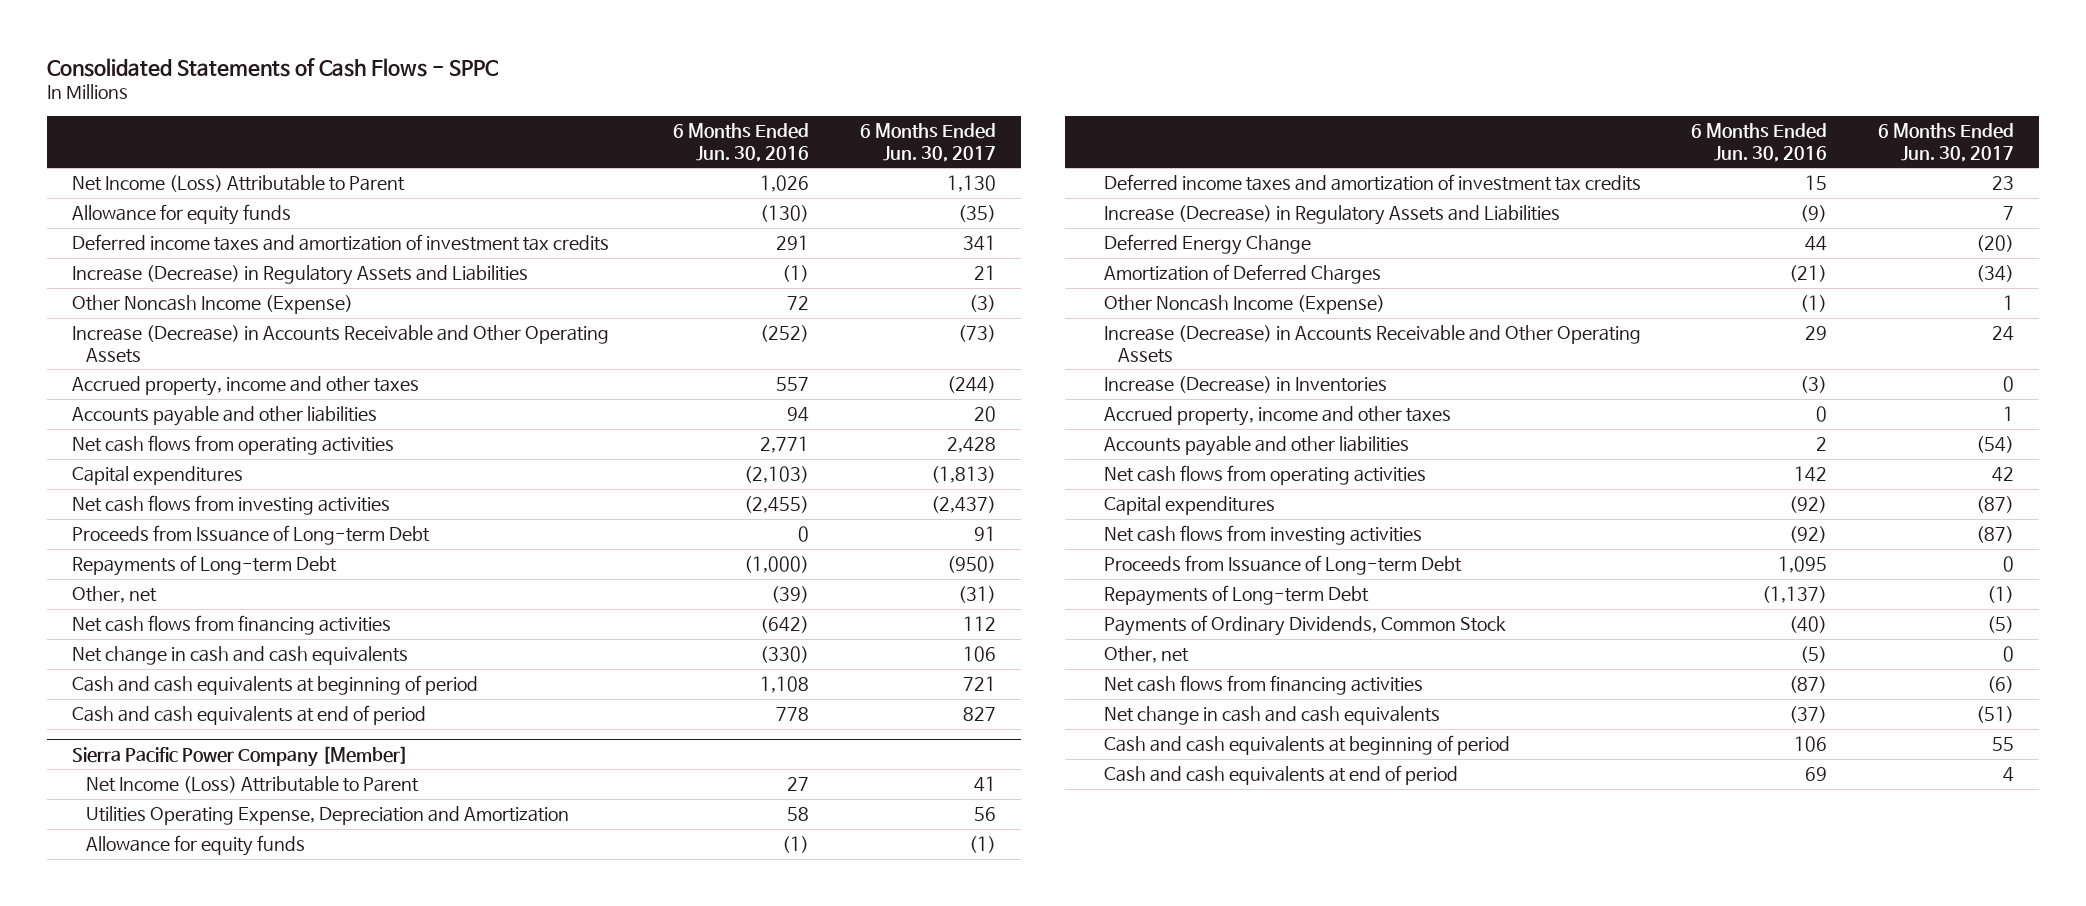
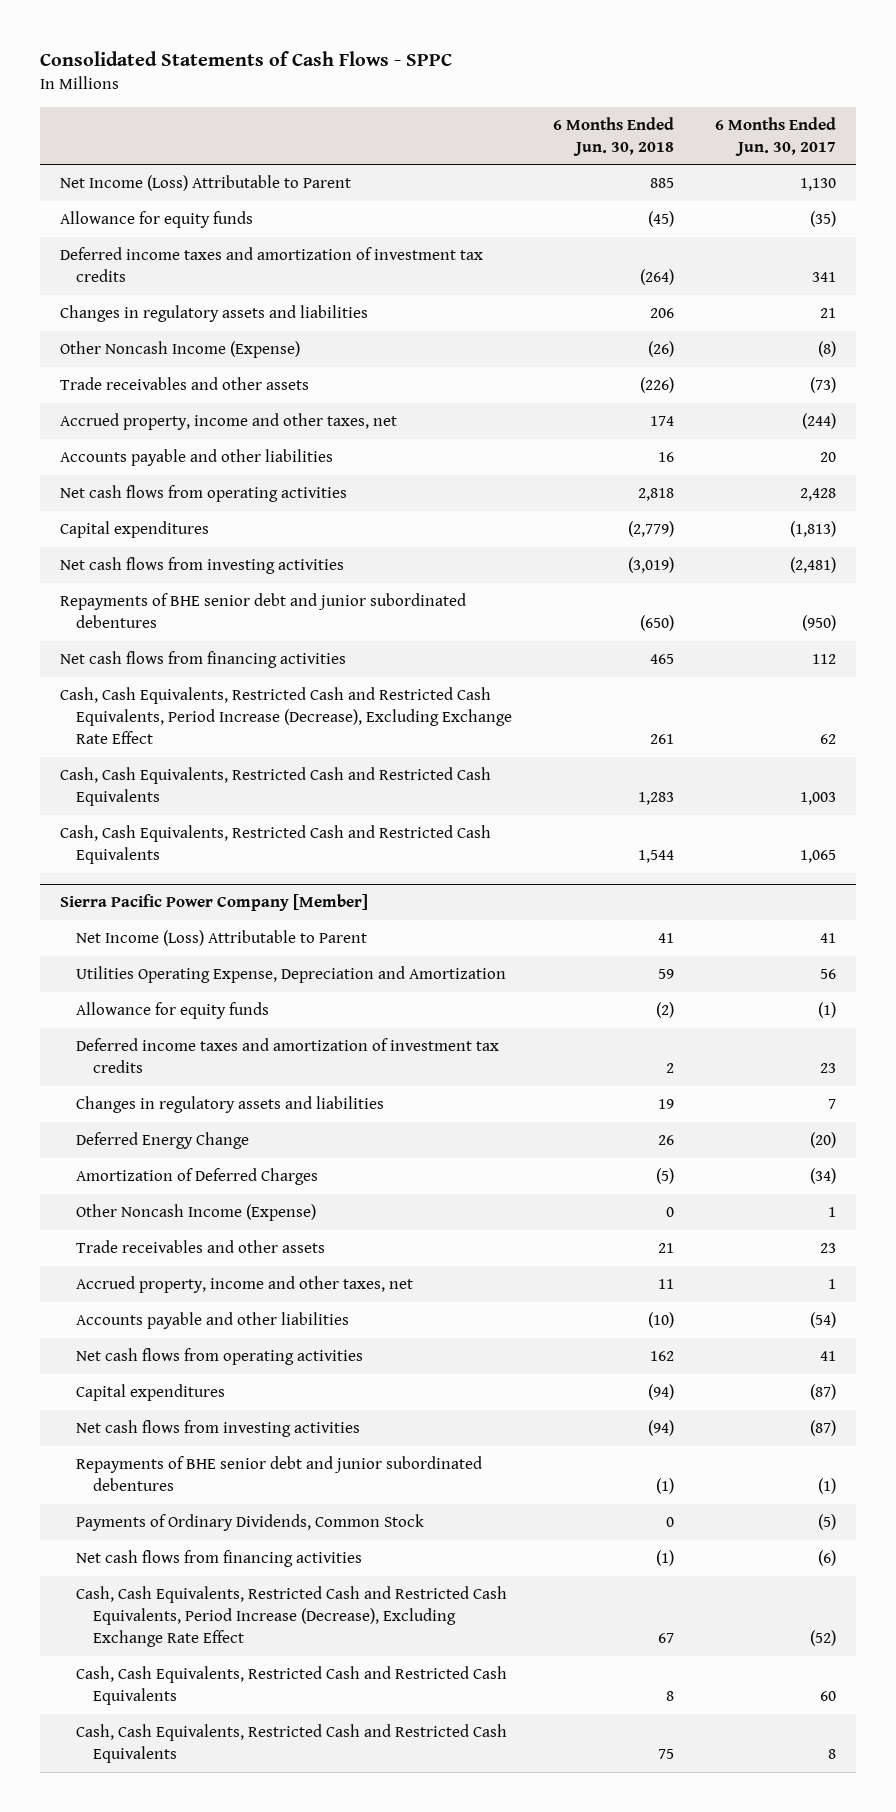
[673,123,810,162] 6 Months Ended Jun. 30, 2016 -> none
none -> [552,116,674,156] 6 Months Ended Jun. 30, 2018
[72,265,529,286] Increase (Decrease) in Regulatory Assets and Liabilities -> [60,305,369,323] Changes in regulatory assets and liabilities
[968,295,996,313] (3) -> [817,341,836,358] (8)
[72,325,610,363] Increase (Decrease) in Accounts Receivable and Other Operating Assets -> [60,377,310,391] Trade receivables and other assets
[72,376,420,397] Accrued property, income and other taxes -> [60,413,398,431] Accrued property, income and other taxes, net
[72,525,431,546] Proceeds from Issuance of Long-term Debt -> none
[72,586,158,604] Other, net -> none
[930,496,996,514] (2,437) -> [789,557,836,574] (2,481)
[72,555,338,577] Repayments of Long-term Debt -> [60,593,467,629] Repayments of BHE senior debt and junior subordinated debentures
[72,646,409,666] Net change in cash and cash equivalents -> none
[72,675,479,696] Cash and cash equivalents at beginning of period -> none
[72,705,427,726] Cash and cash equivalents at end of period -> none
none -> [60,687,513,745] Cash, Cash Equivalents, Restricted Cash and Restricted Cash Equivalents, Period Increase (Decrease), Excluding Exchange Rate Effect
none -> [60,767,492,807] Cash, Cash Equivalents, Restricted Cash and Restricted Cash Equivalents
none -> [60,825,492,865] Cash, Cash Equivalents, Restricted Cash and Restricted Cash Equivalents
[1103,205,1560,226] Increase (Decrease) in Regulatory Assets and Liabilities -> [76,1096,385,1114] Changes in regulatory assets and liabilities
[1103,376,1387,394] Increase (Decrease) in Inventories -> none
[1103,325,1641,363] Increase (Decrease) in Accounts Receivable and Other Operating Assets -> [76,1240,326,1254] Trade receivables and other assets
[1991,326,2014,342] 24 -> [819,1243,836,1254] 23
[1103,406,1451,427] Accrued property, income and other taxes -> [76,1276,414,1294] Accrued property, income and other taxes, net
[1991,467,2014,483] 42 -> [819,1351,836,1362] 41
[1103,555,1462,576] Proceeds from Issuance of Long-term Debt -> none
[1103,585,1369,607] Repayments of Long-term Debt -> [76,1456,483,1492] Repayments of BHE senior debt and junior subordinated debentures
[1103,646,1189,664] Other, net -> none
[1103,706,1440,726] Net change in cash and cash equivalents -> none
[1103,735,1510,756] Cash and cash equivalents at beginning of period -> none
[1103,765,1458,786] Cash and cash equivalents at end of period -> none
none -> [76,1586,508,1648] Cash, Cash Equivalents, Restricted Cash and Restricted Cash Equivalents, Period Increase (Decrease), Excluding Exchange Rate Effect
none -> [76,1666,508,1706] Cash, Cash Equivalents, Restricted Cash and Restricted Cash Equivalents
none -> [76,1724,508,1764] Cash, Cash Equivalents, Restricted Cash and Restricted Cash Equivalents

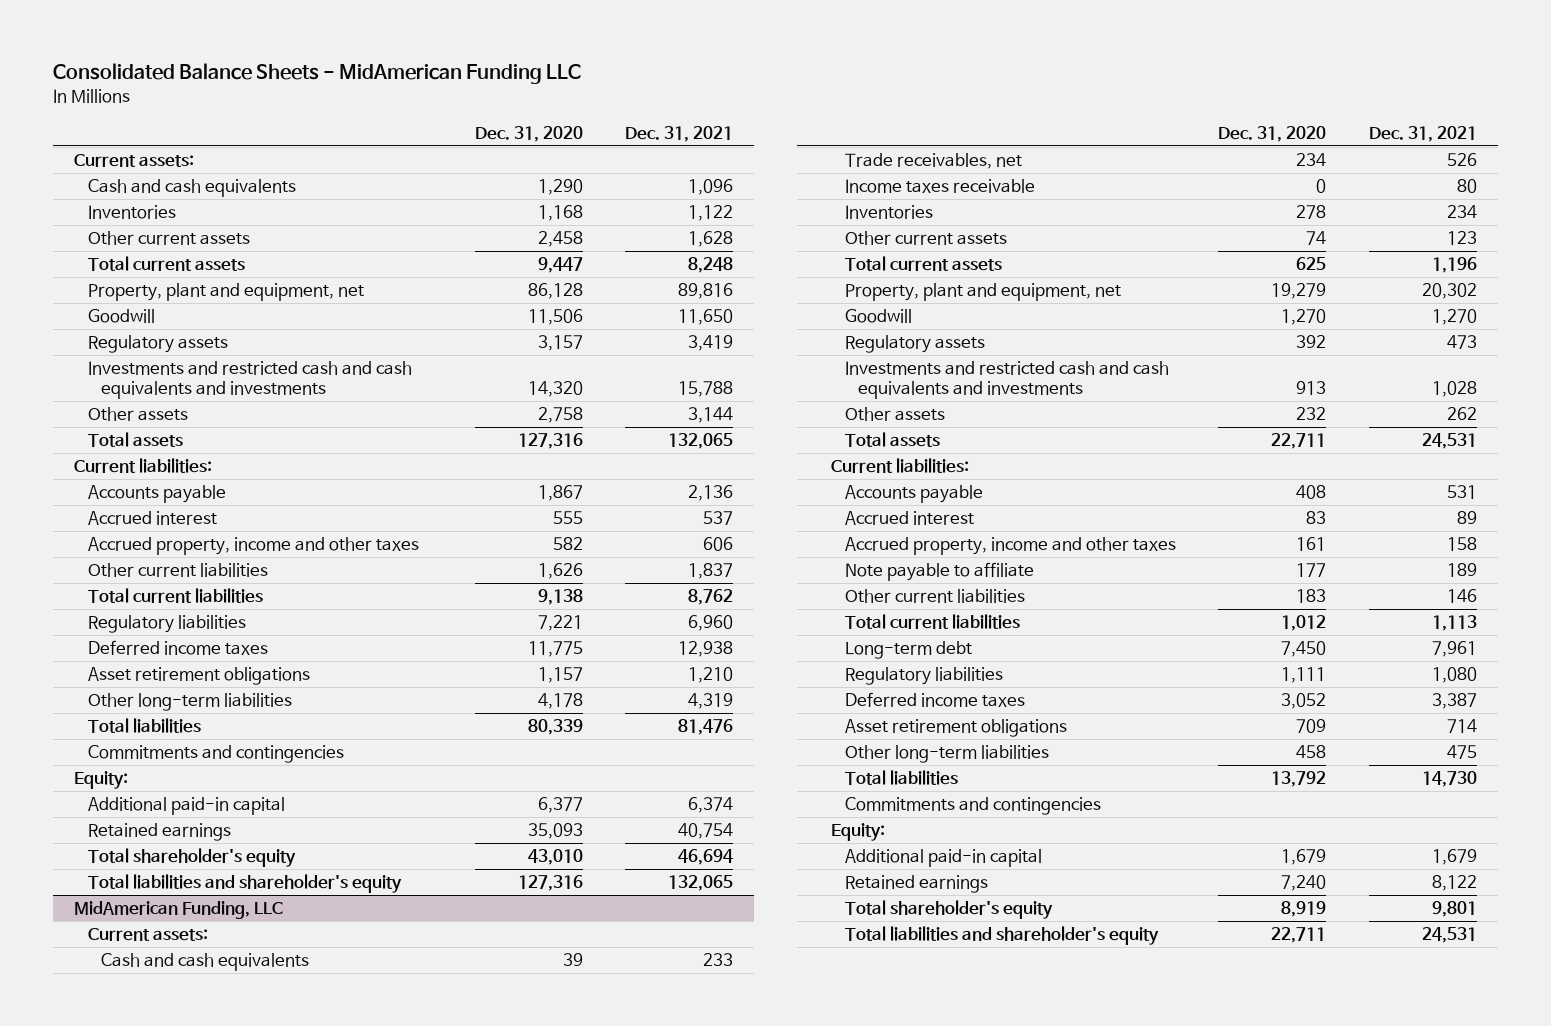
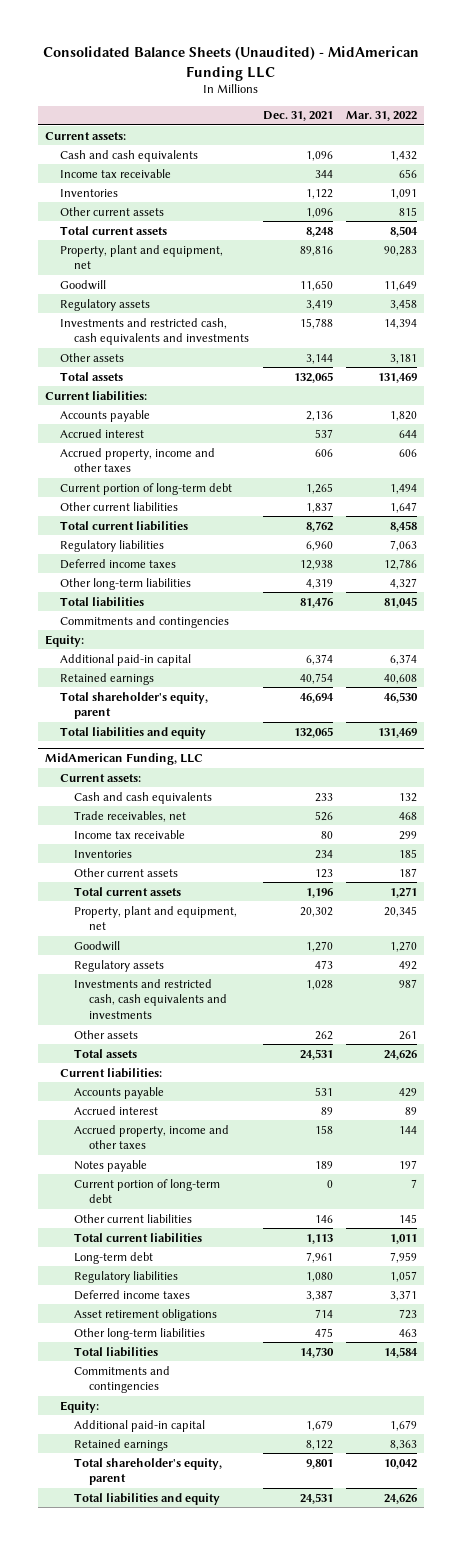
[53,63,582,85] Consolidated Balance Sheets - MidAmerican Funding LLC -> [43,46,420,81] Consolidated Balance Sheets (Unaudited) - MidAmerican Funding LLC
[474,125,583,142] Dec. 31, 2020 -> none
none -> [346,111,418,122] Mar. 31, 2022
none -> [59,168,171,178] Income tax receivable
[688,231,734,248] 1,628 -> [305,207,333,218] 1,096
[87,361,412,400] Investments and restricted cash and cash equivalents and investments -> [59,317,250,346] Investments and restricted cash, cash equivalents and investments
none -> [59,482,232,495] Current portion of long-term debt
[87,667,310,686] Asset retirement obligations -> none
[87,848,296,868] Total shareholder's equity -> [59,691,208,720] Total shareholder's equity, parent
[87,874,402,894] Total liabilities and shareholder's equity -> [59,726,206,739] Total liabilities and equity
[844,179,1035,194] Income taxes receivable -> [74,829,186,839] Income tax receivable
[844,361,1169,400] Investments and restricted cash and cash equivalents and investments -> [74,978,227,1020] Investments and restricted cash, cash equivalents and investments
[844,562,1034,582] Note payable to affiliate -> [74,1159,148,1172] Notes payable
none -> [74,1178,221,1204] Current portion of long-term debt
[844,900,1053,920] Total shareholder's equity -> [74,1457,223,1486] Total shareholder's equity, parent
[844,926,1159,946] Total liabilities and shareholder's equity -> [74,1492,221,1505] Total liabilities and equity

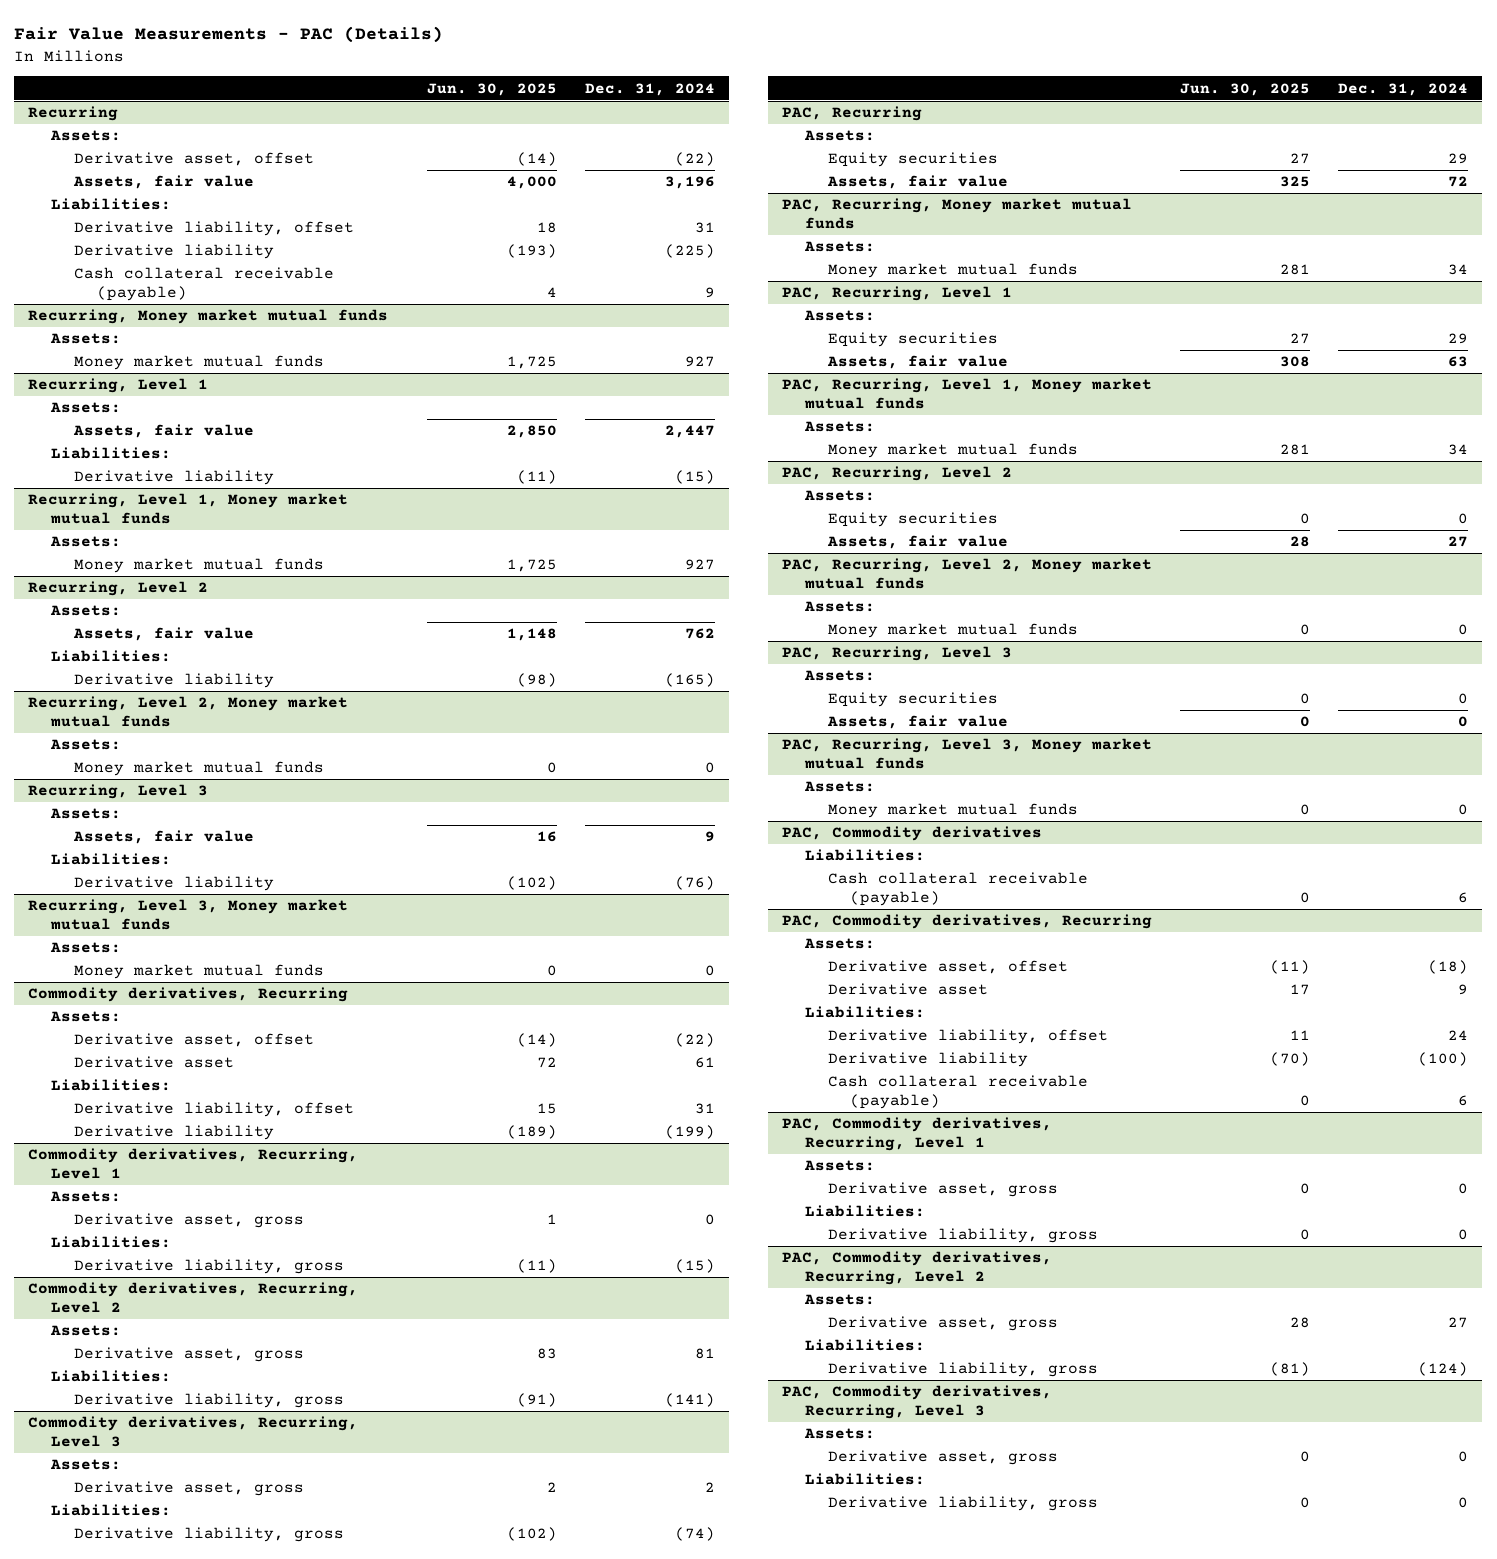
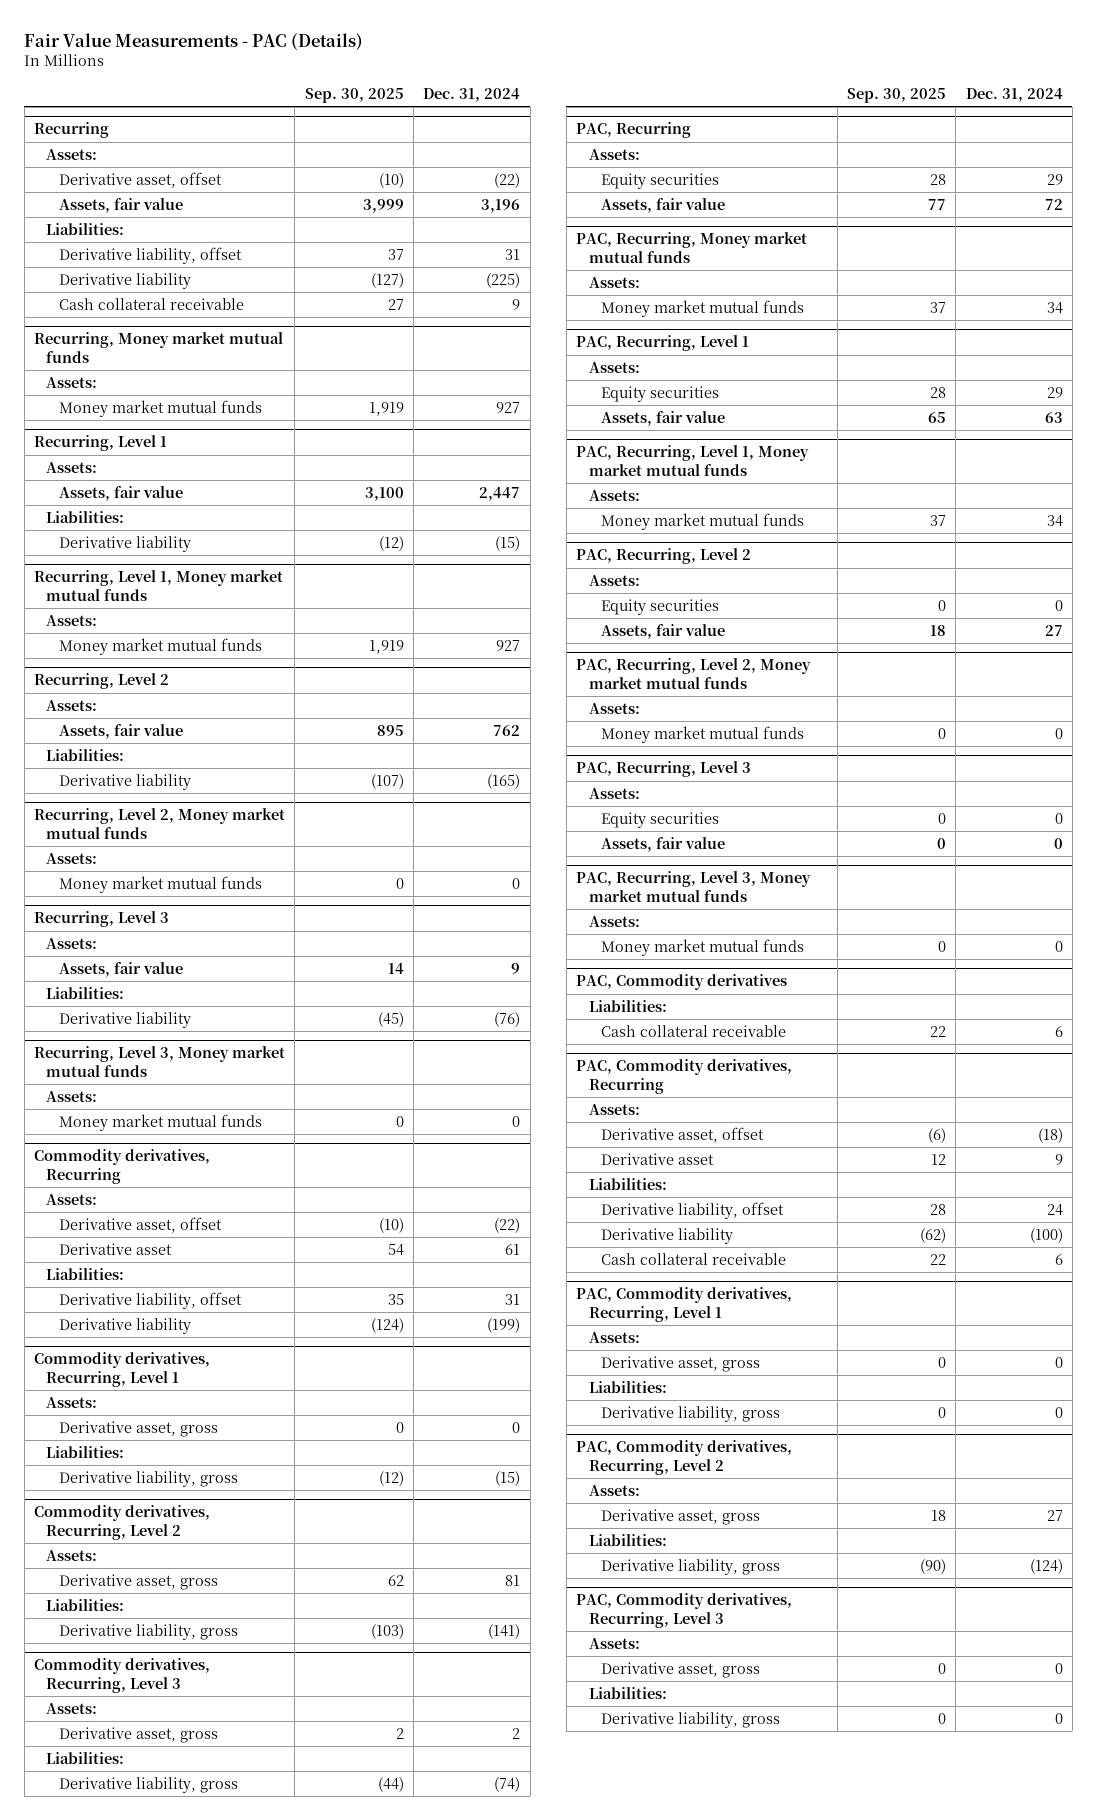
[426,82,557,96] Jun. 30, 2025 -> none
none -> [304,87,404,103] Sep. 30, 2025
[73,267,334,302] Cash collateral receivable (payable) -> [58,297,244,310] Cash collateral receivable
[827,872,1088,907] Cash collateral receivable (payable) -> [601,1024,787,1037] Cash collateral receivable
[827,1075,1088,1110] Cash collateral receivable (payable) -> [601,1252,787,1265] Cash collateral receivable

